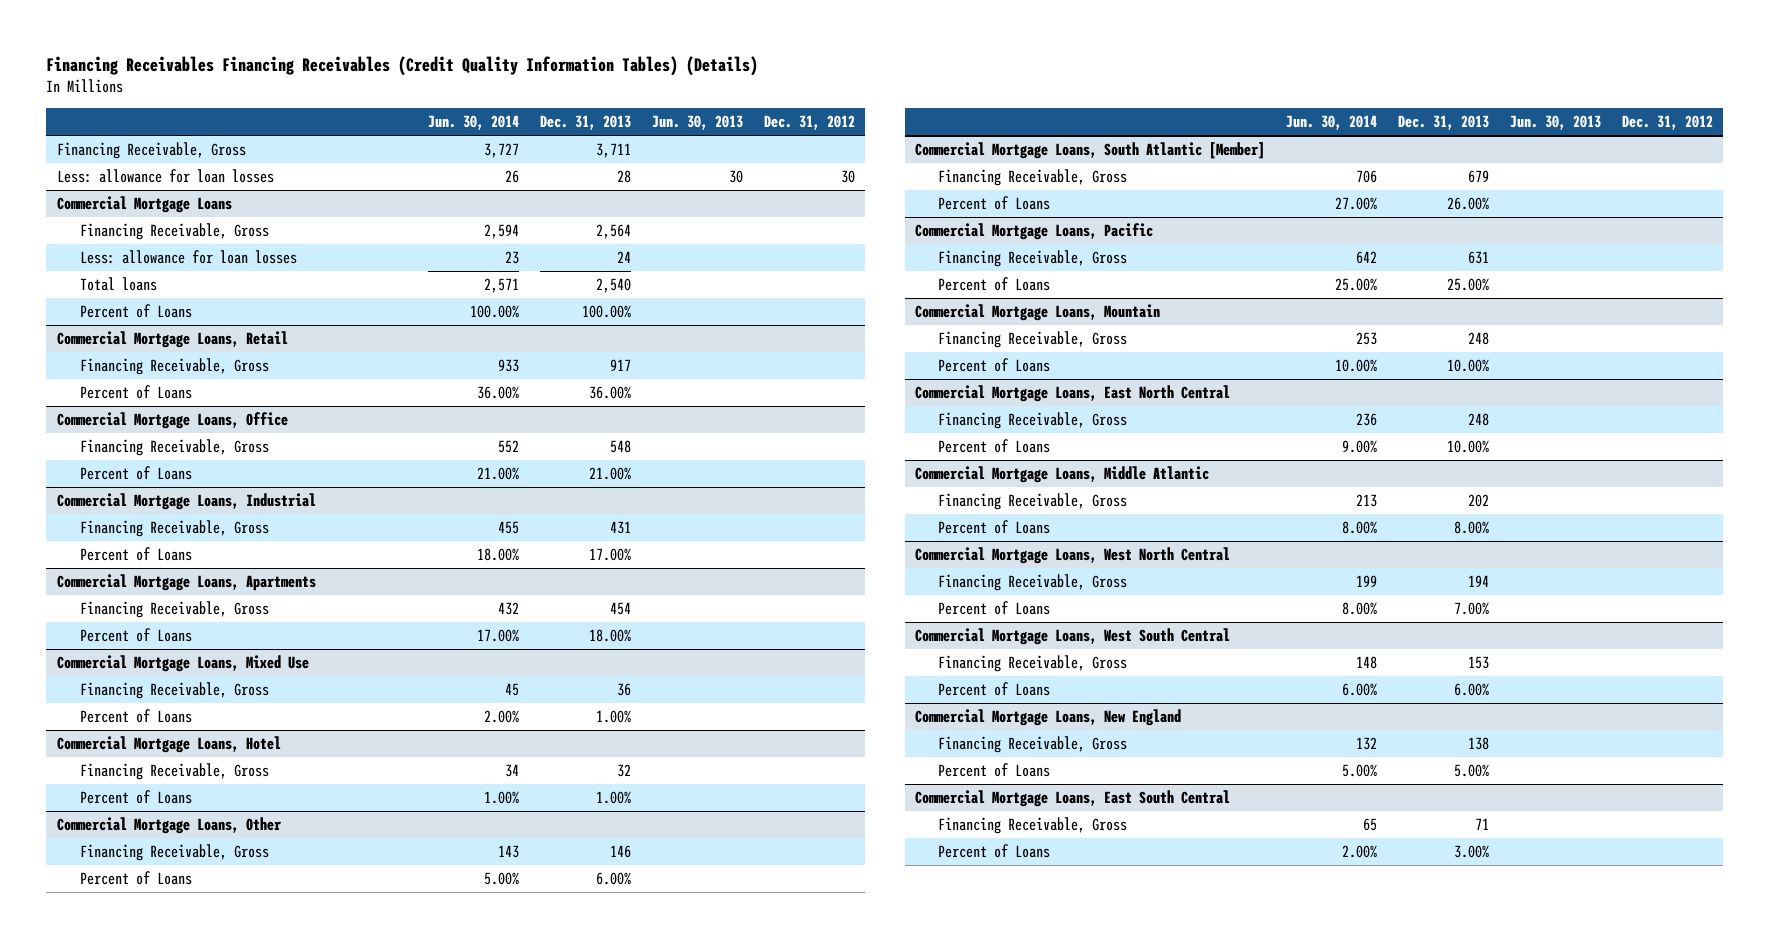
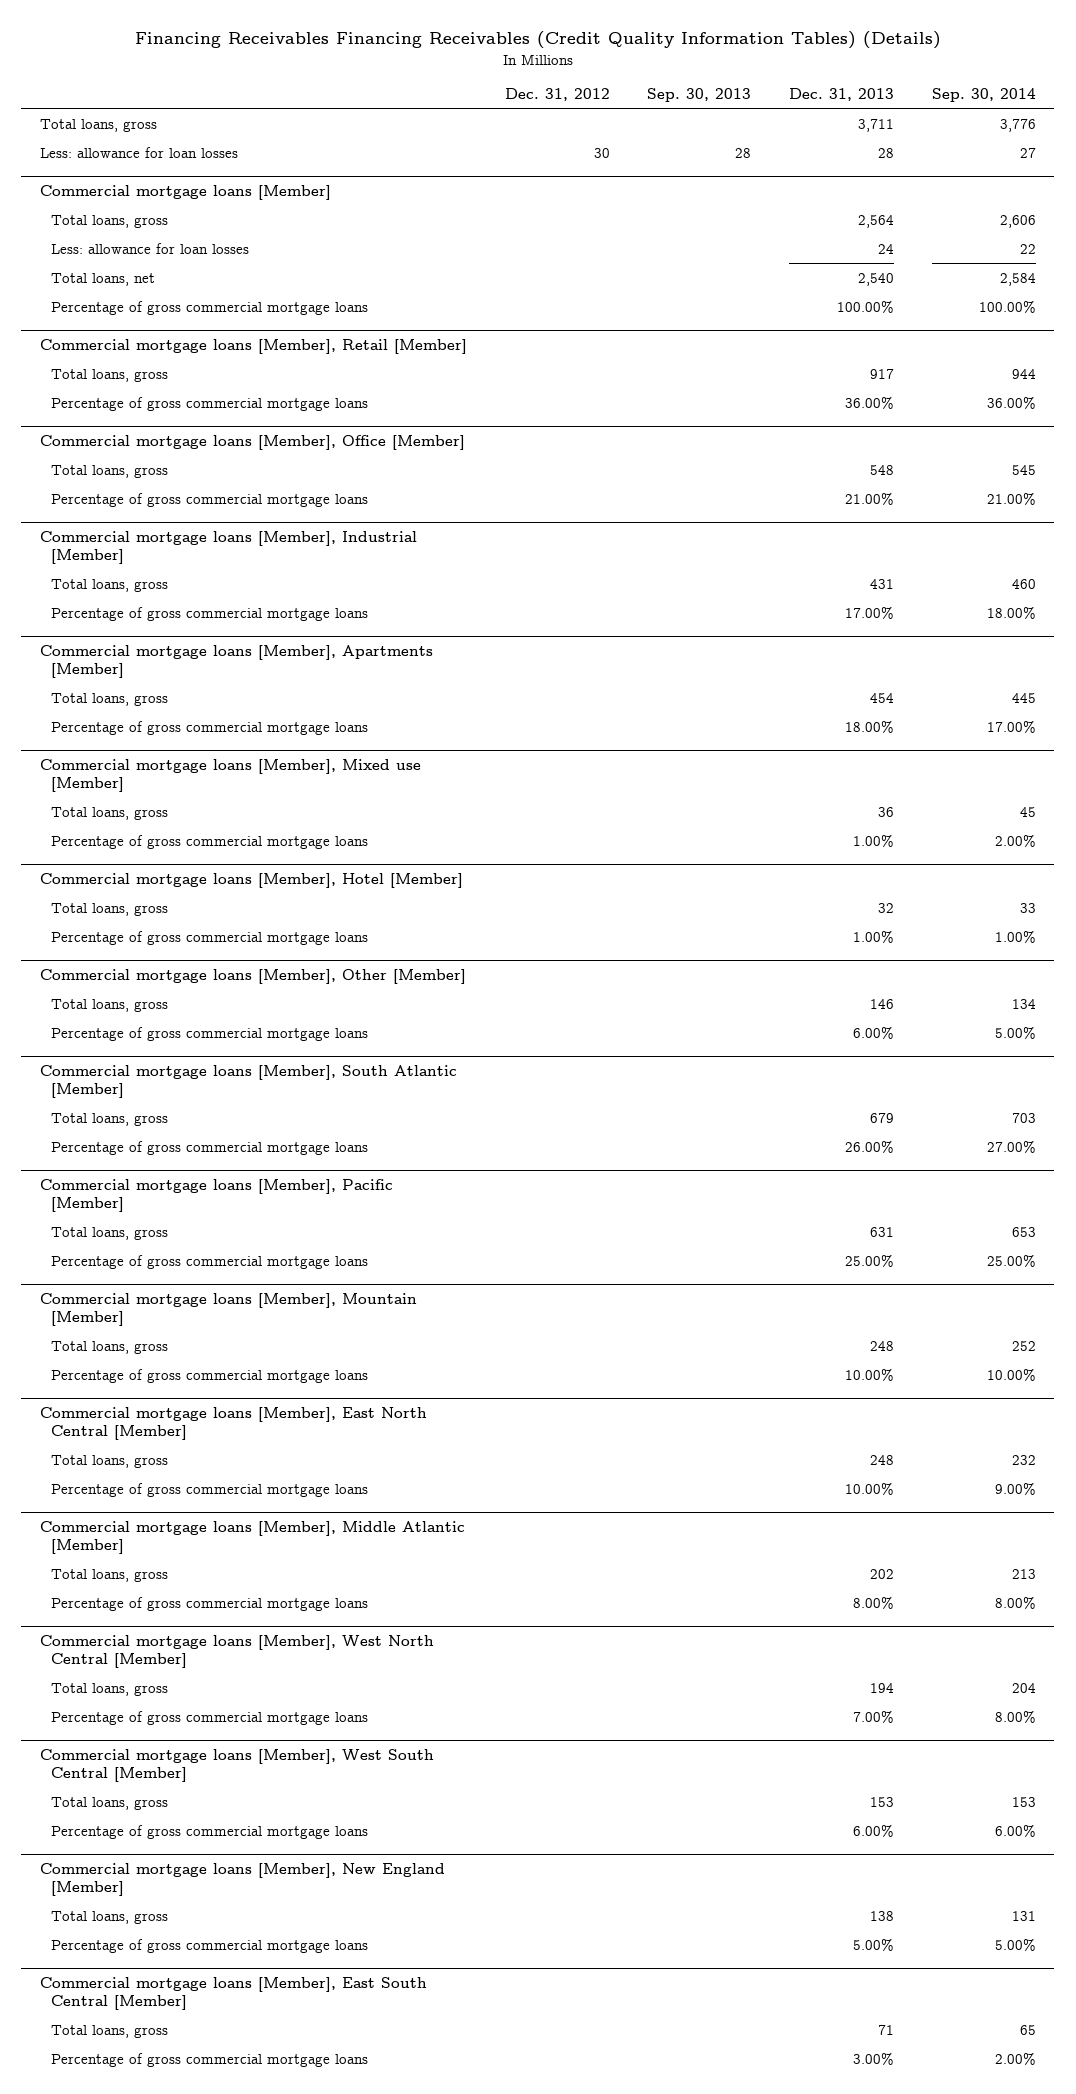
[427,115,519,131] Jun. 30, 2014 -> none
[651,115,743,131] Jun. 30, 2013 -> none
none -> [647,87,752,102] Sep. 30, 2013
none -> [931,87,1036,102] Sep. 30, 2014
[56,142,246,160] Financing Receivable, Gross -> [40,118,158,132] Total loans, gross
[56,196,232,214] Commercial Mortgage Loans -> [40,184,332,200] Commercial mortgage loans [Member]
[79,223,269,241] Financing Receivable, Gross -> [50,214,168,228] Total loans, gross
[79,277,157,292] Total loans -> [50,272,155,286] Total loans, net
[79,304,192,319] Percent of Loans -> [50,300,368,315] Percentage of gross commercial mortgage loans
[56,331,288,349] Commercial Mortgage Loans, Retail -> [40,338,468,354] Commercial mortgage loans [Member], Retail [Member]
[79,358,269,376] Financing Receivable, Gross -> [50,368,168,382] Total loans, gross
[79,385,192,400] Percent of Loans -> [50,396,368,411] Percentage of gross commercial mortgage loans
[56,412,288,430] Commercial Mortgage Loans, Office -> [40,434,466,450] Commercial mortgage loans [Member], Office [Member]
[79,439,269,457] Financing Receivable, Gross -> [50,464,168,478] Total loans, gross
[79,466,192,481] Percent of Loans -> [50,492,368,507] Percentage of gross commercial mortgage loans
[56,493,316,511] Commercial Mortgage Loans, Industrial -> [40,530,418,564] Commercial mortgage loans [Member], Industrial [Member]
[79,520,269,538] Financing Receivable, Gross -> [50,578,168,592] Total loans, gross
[79,547,192,562] Percent of Loans -> [50,606,368,621] Percentage of gross commercial mortgage loans
[56,574,316,592] Commercial Mortgage Loans, Apartments -> [40,644,434,678] Commercial mortgage loans [Member], Apartments [Member]
[79,601,269,619] Financing Receivable, Gross -> [50,692,168,706] Total loans, gross
[79,628,192,643] Percent of Loans -> [50,720,368,735] Percentage of gross commercial mortgage loans
[56,655,309,673] Commercial Mortgage Loans, Mixed Use -> [40,758,422,792] Commercial mortgage loans [Member], Mixed use [Member]
[79,682,269,700] Financing Receivable, Gross -> [50,806,168,820] Total loans, gross
[79,709,192,724] Percent of Loans -> [50,834,368,849] Percentage of gross commercial mortgage loans
[56,736,281,754] Commercial Mortgage Loans, Hotel -> [40,872,464,888] Commercial mortgage loans [Member], Hotel [Member]
[79,763,269,781] Financing Receivable, Gross -> [50,902,168,916] Total loans, gross
[79,790,192,805] Percent of Loans -> [50,930,368,945] Percentage of gross commercial mortgage loans
[56,817,282,835] Commercial Mortgage Loans, Other -> [40,968,467,984] Commercial mortgage loans [Member], Other [Member]
[79,844,269,862] Financing Receivable, Gross -> [50,998,168,1012] Total loans, gross
[79,871,192,886] Percent of Loans -> [50,1026,368,1041] Percentage of gross commercial mortgage loans
[915,142,1266,160] Commercial Mortgage Loans, South Atlantic [Member] -> [40,1064,458,1098] Commercial mortgage loans [Member], South Atlantic [Member]
[937,169,1127,187] Financing Receivable, Gross -> [50,1112,168,1126] Total loans, gross
[937,196,1050,211] Percent of Loans -> [50,1140,368,1155] Percentage of gross commercial mortgage loans
[915,223,1154,241] Commercial Mortgage Loans, Pacific -> [40,1178,394,1212] Commercial mortgage loans [Member], Pacific [Member]
[937,250,1127,268] Financing Receivable, Gross -> [50,1226,168,1240] Total loans, gross
[937,277,1050,292] Percent of Loans -> [50,1254,368,1269] Percentage of gross commercial mortgage loans
[915,304,1161,322] Commercial Mortgage Loans, Mountain -> [40,1292,418,1326] Commercial mortgage loans [Member], Mountain [Member]
[937,331,1127,349] Financing Receivable, Gross -> [50,1340,168,1354] Total loans, gross
[937,358,1050,373] Percent of Loans -> [50,1368,368,1383] Percentage of gross commercial mortgage loans
[915,385,1231,403] Commercial Mortgage Loans, East North Central -> [40,1406,428,1440] Commercial mortgage loans [Member], East North Central [Member]
[937,412,1127,430] Financing Receivable, Gross -> [50,1454,168,1468] Total loans, gross
[937,439,1050,454] Percent of Loans -> [50,1482,368,1497] Percentage of gross commercial mortgage loans
[915,466,1210,484] Commercial Mortgage Loans, Middle Atlantic -> [40,1520,466,1554] Commercial mortgage loans [Member], Middle Atlantic [Member]
[937,493,1127,511] Financing Receivable, Gross -> [50,1568,168,1582] Total loans, gross
[937,520,1050,535] Percent of Loans -> [50,1596,368,1611] Percentage of gross commercial mortgage loans
[915,547,1231,565] Commercial Mortgage Loans, West North Central -> [40,1634,435,1668] Commercial mortgage loans [Member], West North Central [Member]
[937,574,1127,592] Financing Receivable, Gross -> [50,1682,168,1696] Total loans, gross
[937,601,1050,616] Percent of Loans -> [50,1710,368,1725] Percentage of gross commercial mortgage loans
[915,628,1231,646] Commercial Mortgage Loans, West South Central -> [40,1748,435,1782] Commercial mortgage loans [Member], West South Central [Member]
[937,655,1127,673] Financing Receivable, Gross -> [50,1796,168,1810] Total loans, gross
[937,682,1050,697] Percent of Loans -> [50,1824,368,1839] Percentage of gross commercial mortgage loans
[915,709,1182,727] Commercial Mortgage Loans, New England -> [40,1862,446,1896] Commercial mortgage loans [Member], New England [Member]
[937,736,1127,754] Financing Receivable, Gross -> [50,1910,168,1924] Total loans, gross
[937,763,1050,778] Percent of Loans -> [50,1938,368,1953] Percentage of gross commercial mortgage loans
[915,790,1231,808] Commercial Mortgage Loans, East South Central -> [40,1976,428,2010] Commercial mortgage loans [Member], East South Central [Member]
[937,817,1127,835] Financing Receivable, Gross -> [50,2024,168,2038] Total loans, gross
[937,844,1050,859] Percent of Loans -> [50,2052,368,2067] Percentage of gross commercial mortgage loans

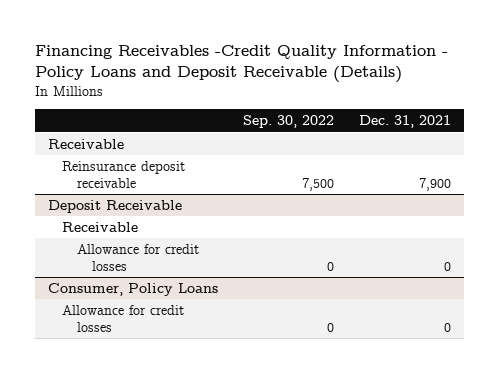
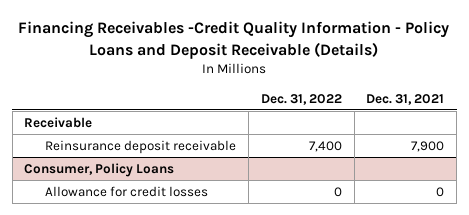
[242,115,334,129] Sep. 30, 2022 -> none
none -> [260,93,342,105] Dec. 31, 2022
[47,199,182,213] Deposit Receivable -> none
[62,221,139,232] Receivable -> none
[77,243,200,271] Allowance for credit losses -> none

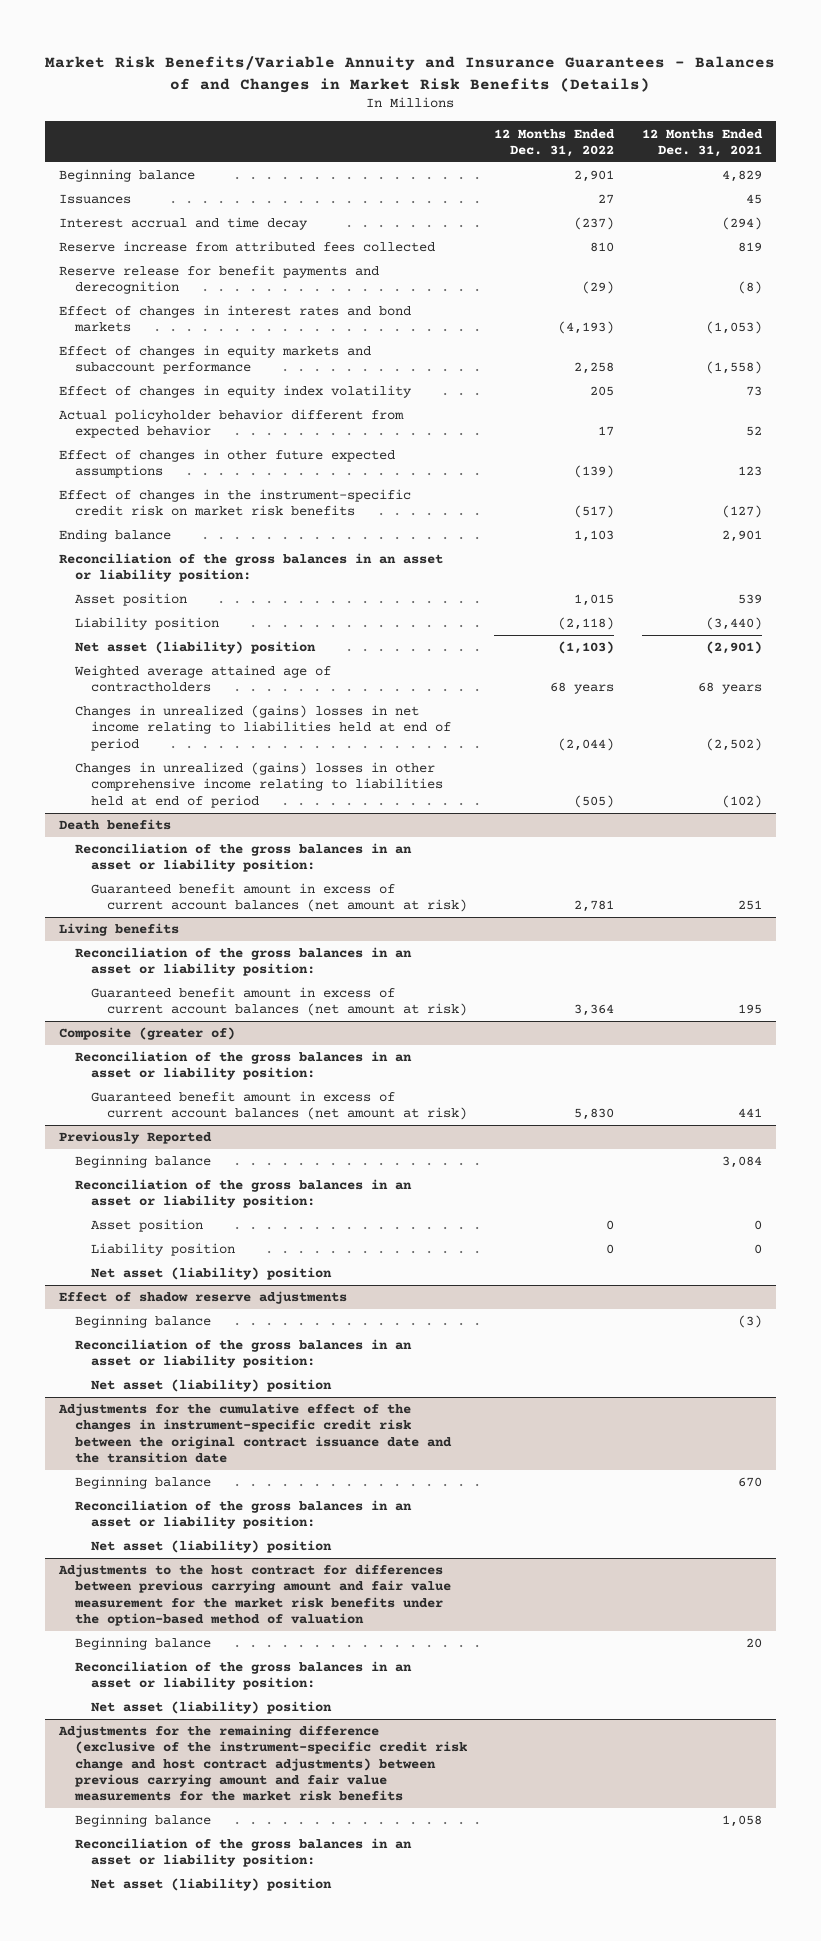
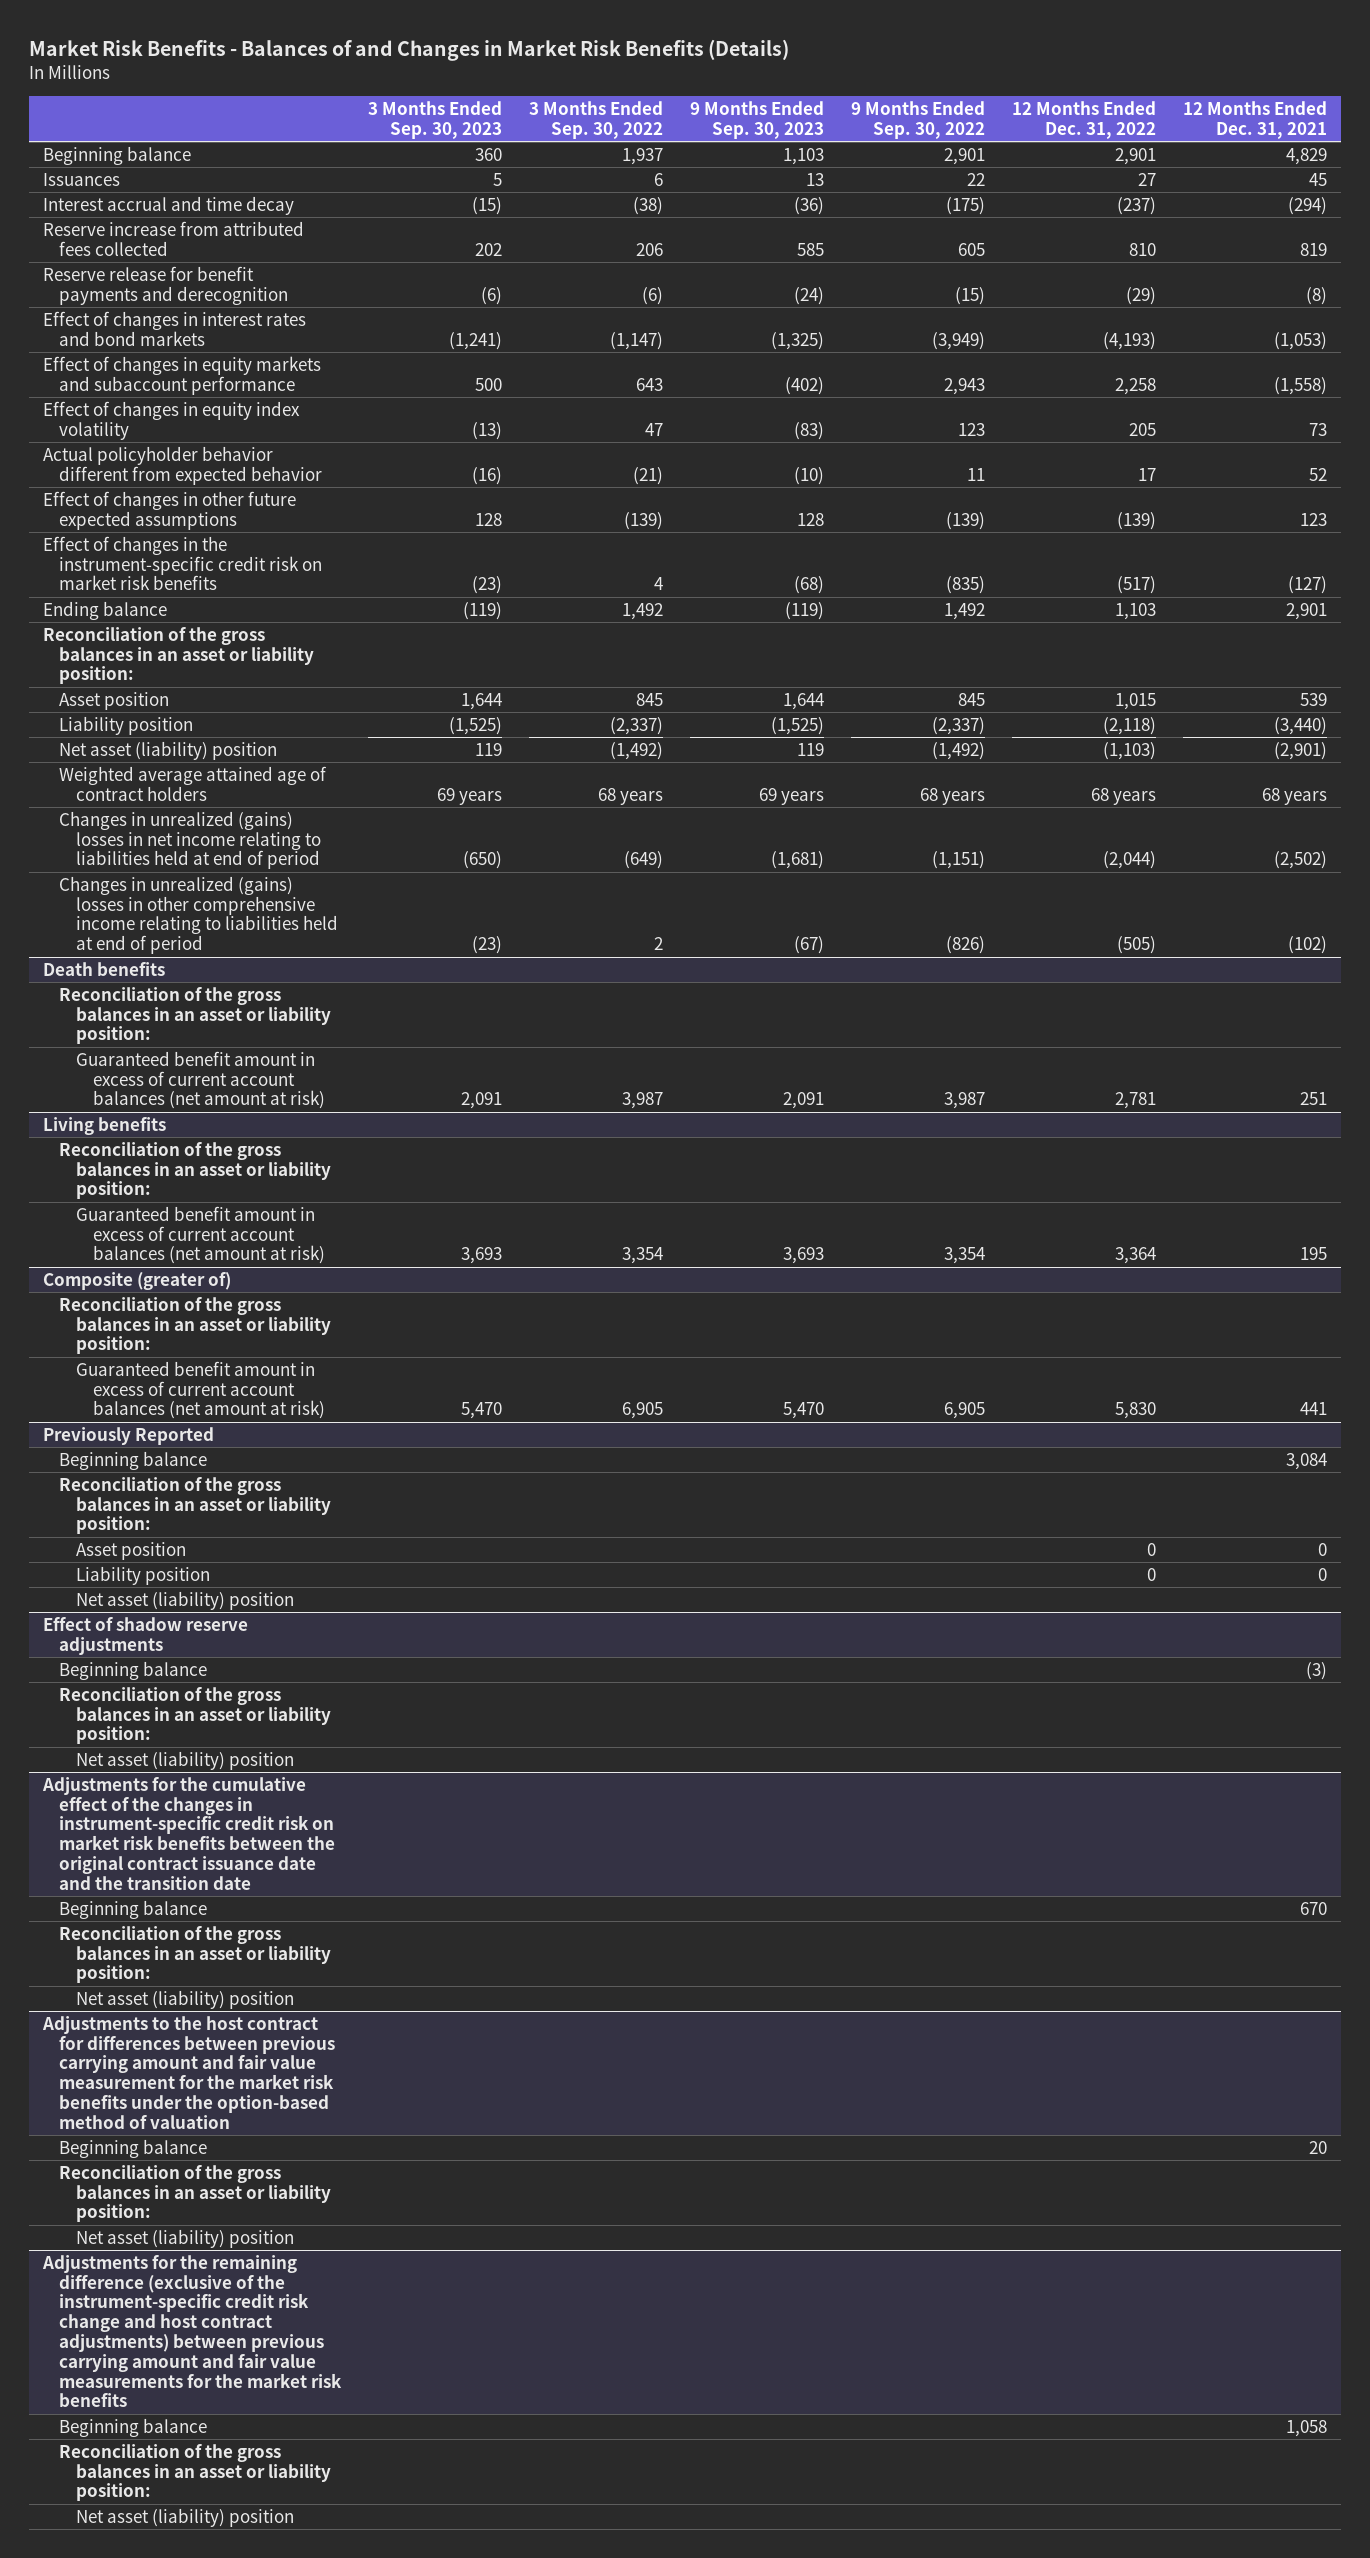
[45,55,776,93] Market Risk Benefits/Variable Annuity and Insurance Guarantees - Balances of and Changes in Market Risk Benefits (Details) -> [29,38,790,61] Market Risk Benefits - Balances of and Changes in Market Risk Benefits (Details)
none -> [368,100,503,139] 3 Months Ended Sep. 30, 2023
none -> [529,100,664,139] 3 Months Ended Sep. 30, 2022
none -> [690,100,825,139] 9 Months Ended Sep. 30, 2023
none -> [851,100,986,139] 9 Months Ended Sep. 30, 2022
[73,665,331,693] Weighted average attained age of contractholders -> [59,765,328,801] Weighted average attained age of contract holders
[57,1403,452,1463] Adjustments for the cumulative effect of the changes in instrument-specific credit risk between the original contract issuance date and the transition date -> [41,1776,336,1890] Adjustments for the cumulative effect of the changes in instrument-specific credit risk on market risk benefits between the original contract issuance date and the transition date

